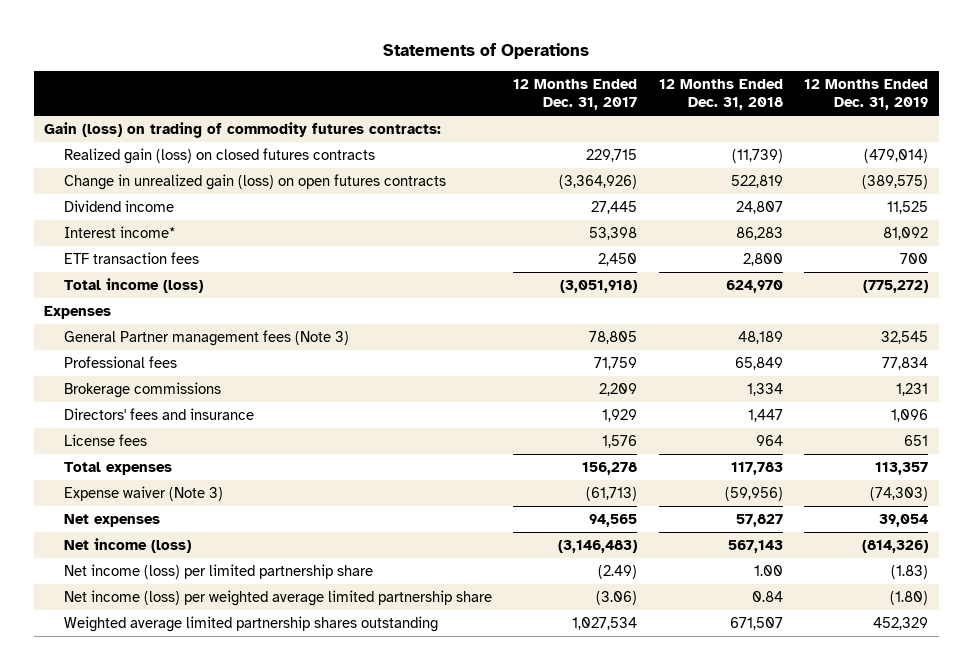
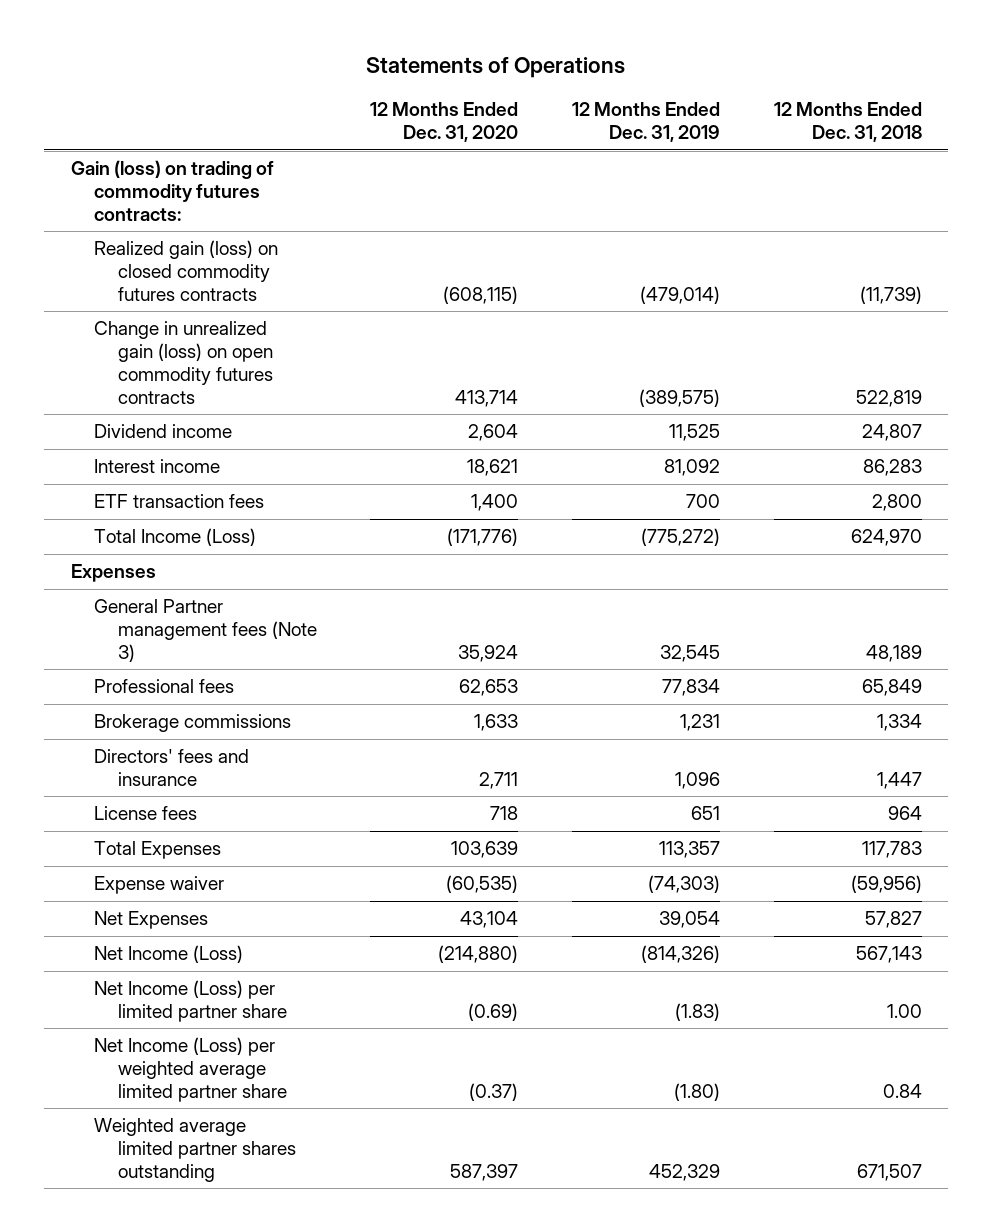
[513,78,638,111] 12 Months Ended Dec. 31, 2017 -> none
none -> [370,102,519,143] 12 Months Ended Dec. 31, 2020
[63,148,375,165] Realized gain (loss) on closed futures contracts -> [94,240,279,301] Realized gain (loss) on closed commodity futures contracts
[63,174,446,191] Change in unrealized gain (loss) on open futures contracts -> [94,321,273,404] Change in unrealized gain (loss) on open commodity futures contracts
[63,226,176,239] Interest income* -> [94,459,221,474] Interest income
[63,278,203,294] Total income (loss) -> [94,528,257,547] Total Income (Loss)
[63,462,172,476] Total expenses -> [94,841,222,860] Total Expenses
[63,486,223,502] Expense waiver (Note 3) -> [94,876,225,895] Expense waiver
[63,514,160,528] Net expenses -> [94,911,209,930] Net Expenses
[63,538,191,554] Net income (loss) -> [94,945,244,964] Net Income (Loss)
[63,564,373,580] Net income (loss) per limited partnership share -> [94,980,287,1023] Net Income (Loss) per limited partner share
[63,590,492,607] Net income (loss) per weighted average limited partnership share -> [94,1037,287,1102] Net Income (Loss) per weighted average limited partner share
[63,616,438,633] Weighted average limited partnership shares outstanding -> [94,1118,296,1182] Weighted average limited partner shares outstanding

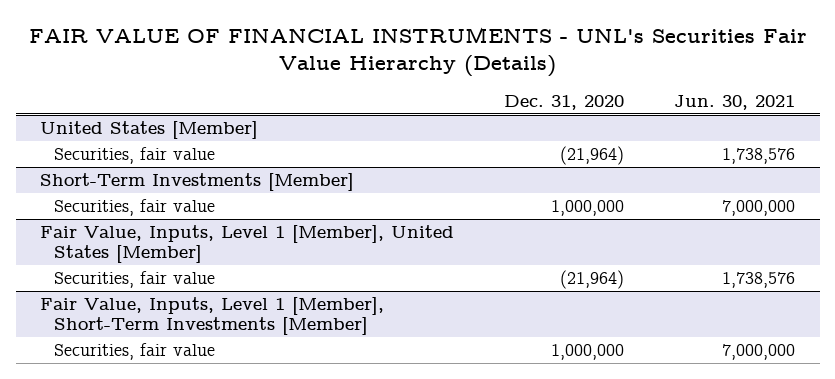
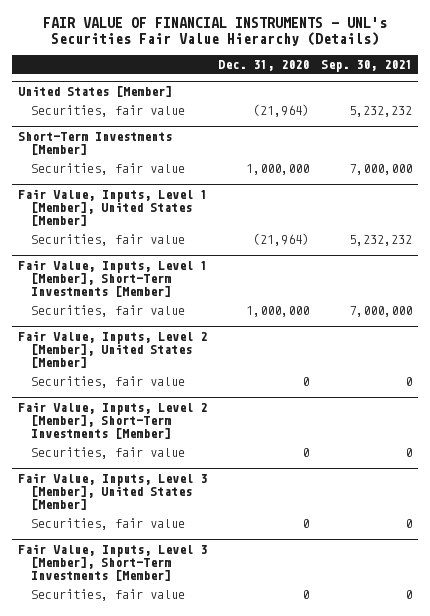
[673,95,795,111] Jun. 30, 2021 -> none
none -> [320,59,412,72] Sep. 30, 2021
none -> [17,330,207,369] Fair Value, Inputs, Level 2 [Member], United States [Member]
none -> [31,376,186,389] Securities, fair value
none -> [17,401,207,440] Fair Value, Inputs, Level 2 [Member], Short-Term Investments [Member]
none -> [31,447,186,460] Securities, fair value
none -> [17,472,207,511] Fair Value, Inputs, Level 3 [Member], United States [Member]
none -> [31,518,186,531] Securities, fair value
none -> [17,543,207,582] Fair Value, Inputs, Level 3 [Member], Short-Term Investments [Member]
none -> [31,589,186,602] Securities, fair value

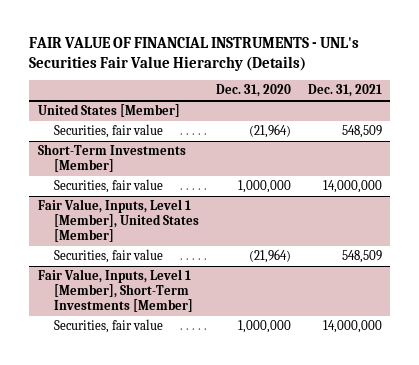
[320,59,412,72] Sep. 30, 2021 -> none
none -> [307,84,382,98] Dec. 31, 2021
[17,330,207,369] Fair Value, Inputs, Level 2 [Member], United States [Member] -> none
[31,376,186,389] Securities, fair value -> none
[17,401,207,440] Fair Value, Inputs, Level 2 [Member], Short-Term Investments [Member] -> none
[31,447,186,460] Securities, fair value -> none
[17,472,207,511] Fair Value, Inputs, Level 3 [Member], United States [Member] -> none
[31,518,186,531] Securities, fair value -> none
[17,543,207,582] Fair Value, Inputs, Level 3 [Member], Short-Term Investments [Member] -> none
[31,589,186,602] Securities, fair value -> none

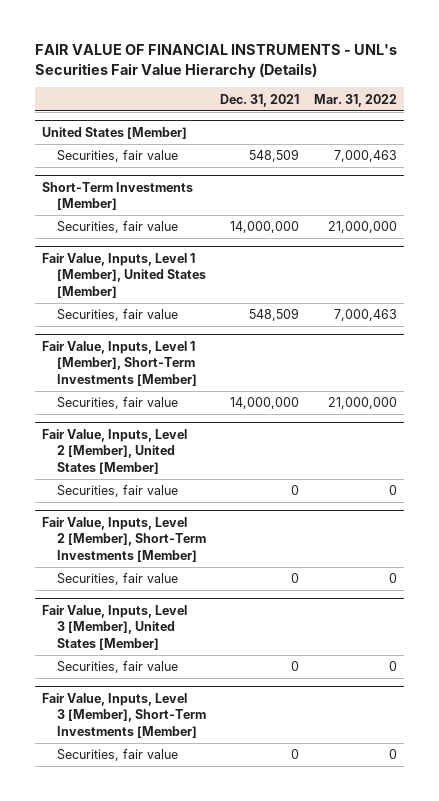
[215,84,291,98] Dec. 31, 2020 -> none
none -> [313,93,397,107] Mar. 31, 2022
none -> [42,428,188,474] Fair Value, Inputs, Level 2 [Member], United States [Member]
none -> [56,485,178,498] Securities, fair value
none -> [42,516,206,562] Fair Value, Inputs, Level 2 [Member], Short-Term Investments [Member]
none -> [56,573,178,586] Securities, fair value
none -> [42,604,188,650] Fair Value, Inputs, Level 3 [Member], United States [Member]
none -> [56,661,178,674] Securities, fair value
none -> [42,692,206,738] Fair Value, Inputs, Level 3 [Member], Short-Term Investments [Member]
none -> [56,749,178,762] Securities, fair value

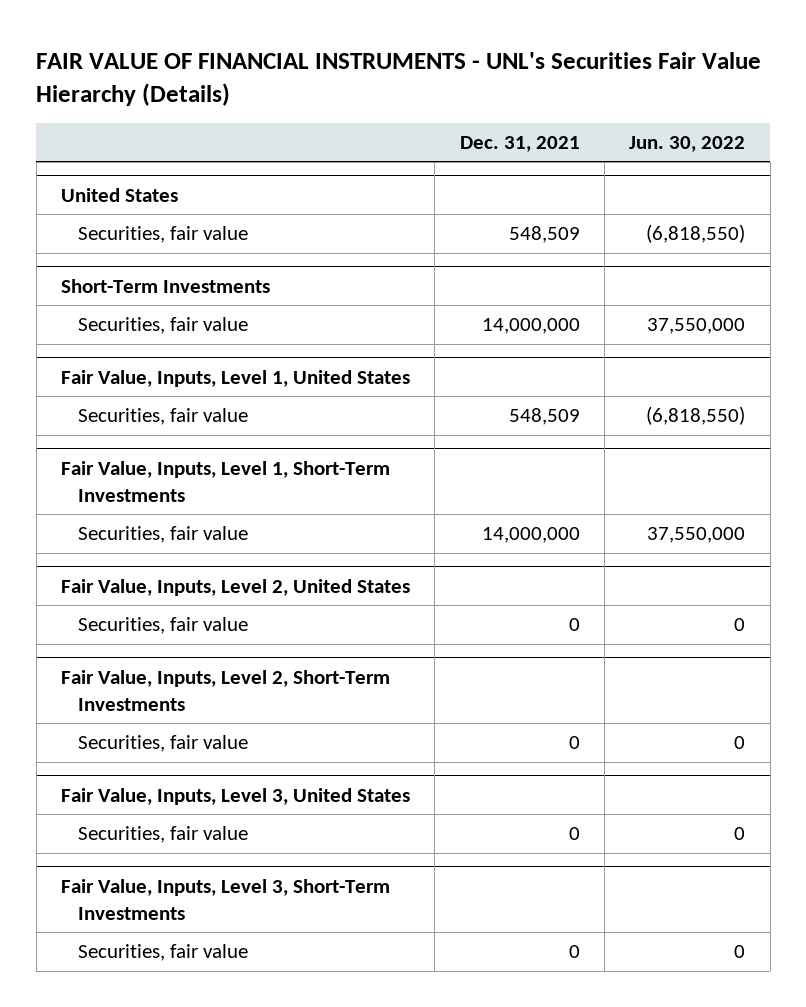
[313,93,397,107] Mar. 31, 2022 -> none
none -> [629,135,746,152] Jun. 30, 2022
[42,126,188,139] United States [Member] -> [60,187,178,202] United States
[42,181,194,211] Short-Term Investments [Member] -> [60,278,270,293] Short-Term Investments
[42,252,206,298] Fair Value, Inputs, Level 1 [Member], United States [Member] -> [60,369,410,387] Fair Value, Inputs, Level 1, United States
[42,340,197,386] Fair Value, Inputs, Level 1 [Member], Short-Term Investments [Member] -> [60,460,390,502] Fair Value, Inputs, Level 1, Short-Term Investments
[42,428,188,474] Fair Value, Inputs, Level 2 [Member], United States [Member] -> [60,578,410,596] Fair Value, Inputs, Level 2, United States
[42,516,206,562] Fair Value, Inputs, Level 2 [Member], Short-Term Investments [Member] -> [60,669,390,711] Fair Value, Inputs, Level 2, Short-Term Investments
[42,604,188,650] Fair Value, Inputs, Level 3 [Member], United States [Member] -> [60,787,410,805] Fair Value, Inputs, Level 3, United States
[42,692,206,738] Fair Value, Inputs, Level 3 [Member], Short-Term Investments [Member] -> [60,878,390,920] Fair Value, Inputs, Level 3, Short-Term Investments

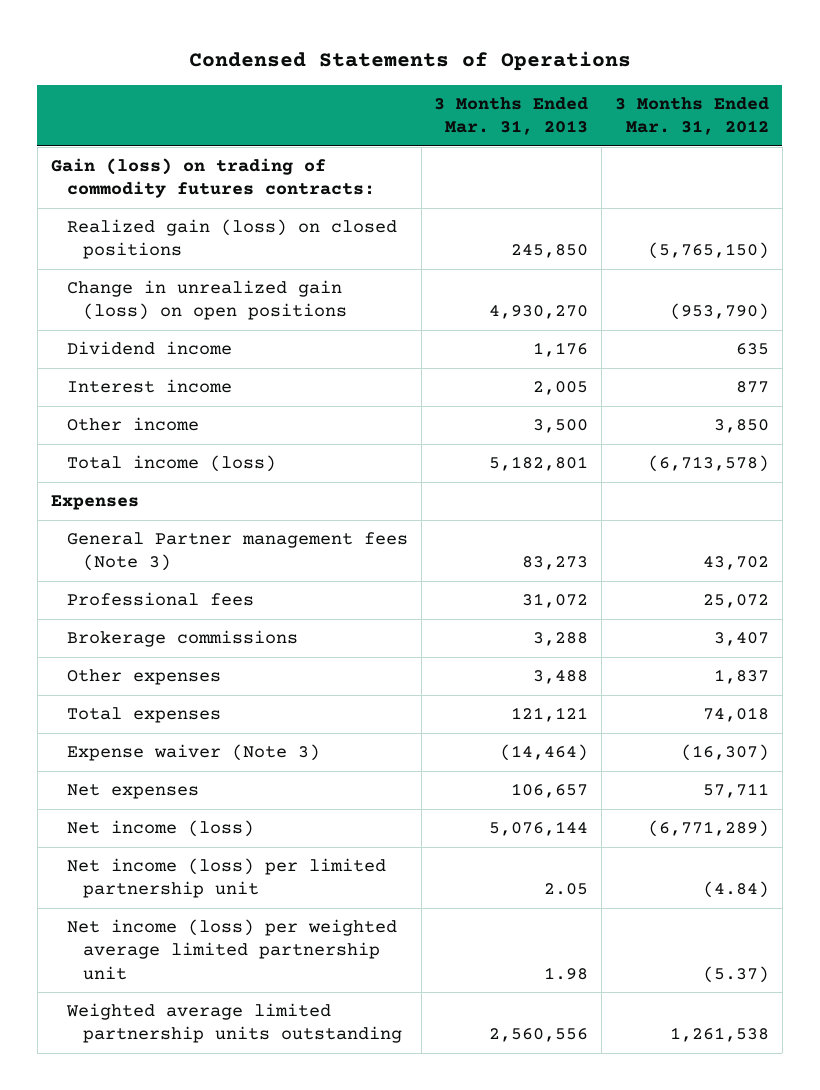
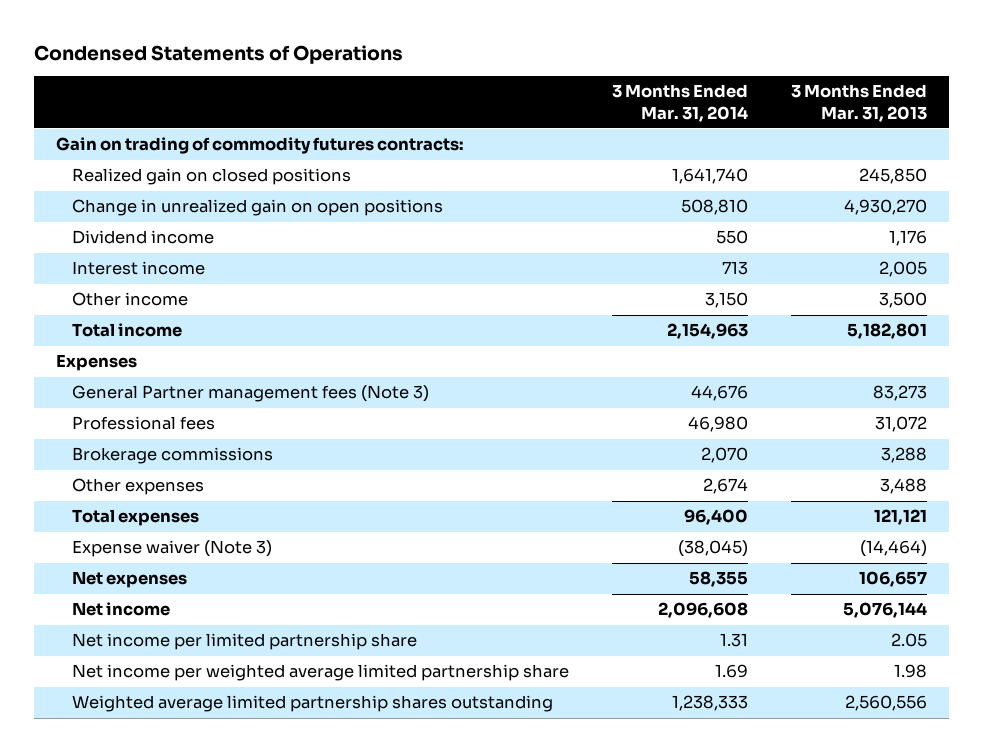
[615,96,770,136] 3 Months Ended Mar. 31, 2012 -> none
none -> [611,84,748,122] 3 Months Ended Mar. 31, 2014
[50,158,375,199] Gain (loss) on trading of commodity futures contracts: -> [55,137,464,155] Gain on trading of commodity futures contracts:
[66,219,397,260] Realized gain (loss) on closed positions -> [71,168,351,186] Realized gain on closed positions
[66,280,347,321] Change in unrealized gain (loss) on open positions -> [71,199,443,217] Change in unrealized gain on open positions
[66,455,276,473] Total income (loss) -> [71,323,182,338] Total income
[66,820,254,838] Net income (loss) -> [71,602,170,617] Net income
[66,858,386,899] Net income (loss) per limited partnership unit -> [71,633,417,651] Net income per limited partnership share
[66,919,397,980] Net income (loss) per weighted average limited partnership unit -> [71,664,569,682] Net income per weighted average limited partnership share
[65,1003,402,1044] Weighted average limited partnership units outstanding -> [71,695,553,713] Weighted average limited partnership shares outstanding

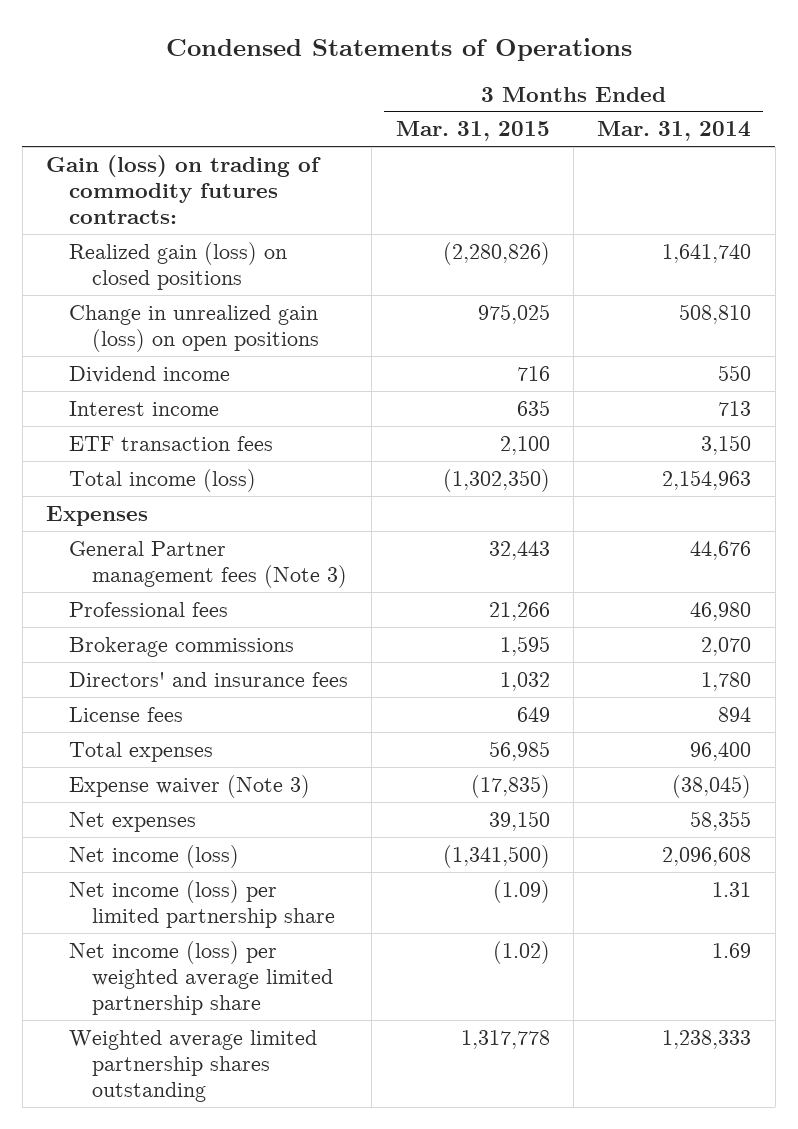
[791,84,928,122] 3 Months Ended Mar. 31, 2013 -> none
none -> [395,121,550,142] Mar. 31, 2015
[55,137,464,155] Gain on trading of commodity futures contracts: -> [46,154,322,225] Gain (loss) on trading of commodity futures contracts:
[71,168,351,186] Realized gain on closed positions -> [68,241,287,290] Realized gain (loss) on closed positions
[71,199,443,217] Change in unrealized gain on open positions -> [68,304,319,352] Change in unrealized gain (loss) on open positions
[71,292,188,307] Other income -> [68,435,273,451] ETF transaction fees
[71,323,182,338] Total income -> [68,468,256,492] Total income (loss)
[71,478,204,496] Other expenses -> none
none -> [68,671,348,687] Directors' and insurance fees
none -> [68,706,183,722] License fees
[71,602,170,617] Net income -> [68,844,239,868] Net income (loss)
[71,633,417,651] Net income per limited partnership share -> [68,879,335,928] Net income (loss) per limited partnership share
[71,664,569,682] Net income per weighted average limited partnership share -> [68,940,333,1016] Net income (loss) per weighted average limited partnership share

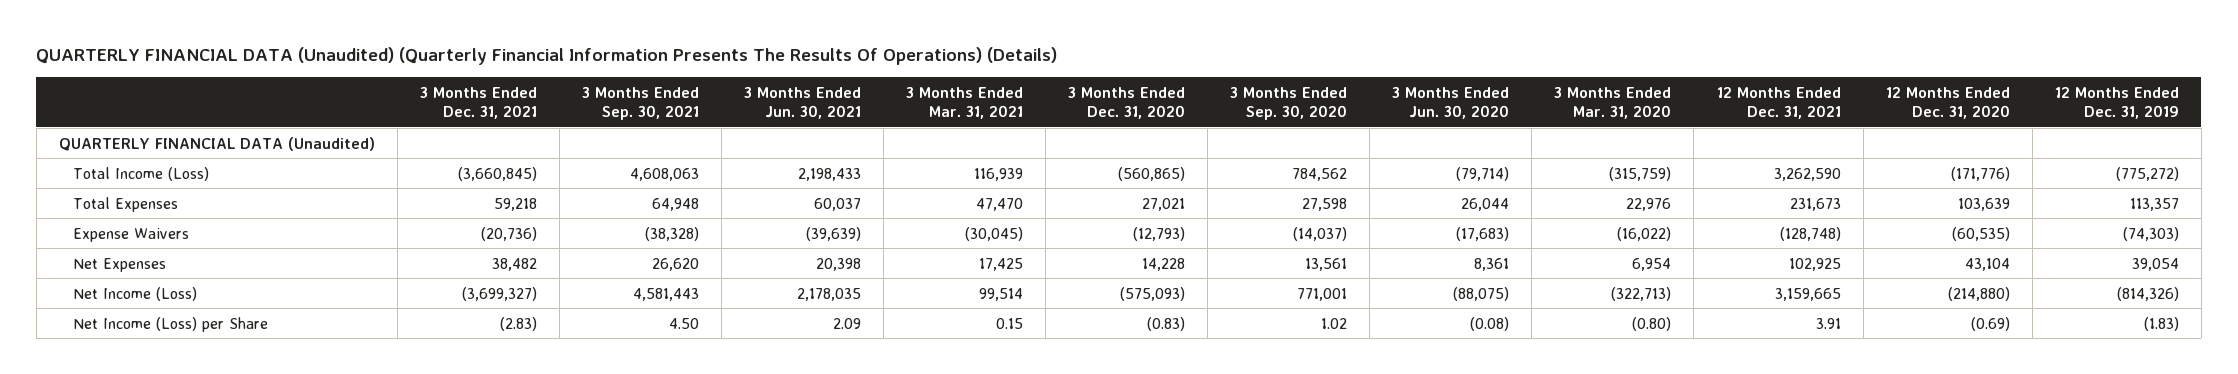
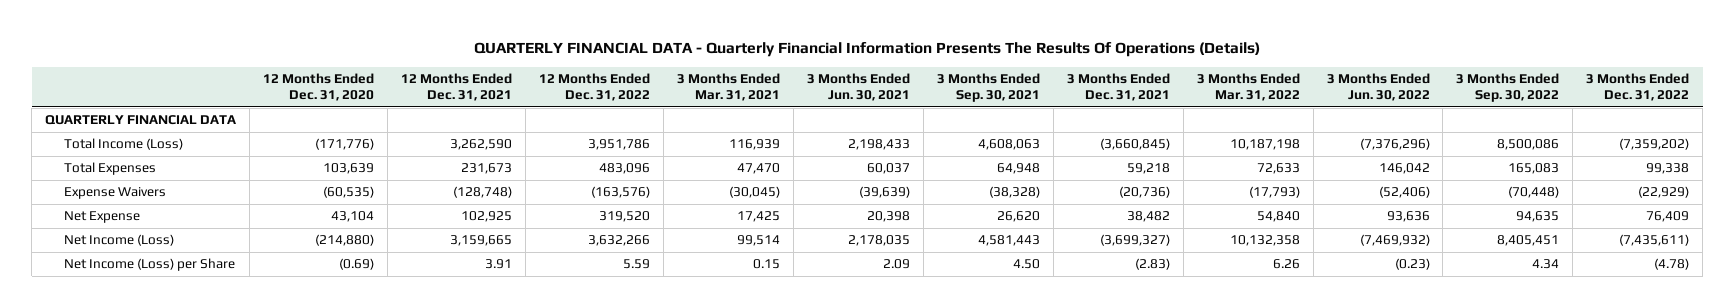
[36,47,1058,66] QUARTERLY FINANCIAL DATA (Unaudited) (Quarterly Financial Information Presents The Results Of Operations) (Details) -> [474,41,1261,57] QUARTERLY FINANCIAL DATA - Quarterly Financial Information Presents The Results Of Operations (Details)
[1068,87,1186,119] 3 Months Ended Dec. 31, 2020 -> none
[1230,87,1348,120] 3 Months Ended Sep. 30, 2020 -> none
[1392,87,1510,119] 3 Months Ended Jun. 30, 2020 -> none
[1554,87,1672,119] 3 Months Ended Mar. 31, 2020 -> none
[2054,87,2179,119] 12 Months Ended Dec. 31, 2019 -> none
none -> [539,72,651,102] 12 Months Ended Dec. 31, 2022
none -> [1196,72,1300,102] 3 Months Ended Mar. 31, 2022
none -> [1326,72,1430,102] 3 Months Ended Jun. 30, 2022
none -> [1456,72,1560,103] 3 Months Ended Sep. 30, 2022
none -> [1586,72,1690,102] 3 Months Ended Dec. 31, 2022
[58,136,375,151] QUARTERLY FINANCIAL DATA (Unaudited) -> [45,115,237,126] QUARTERLY FINANCIAL DATA
[72,257,166,272] Net Expenses -> [64,211,141,224] Net Expense

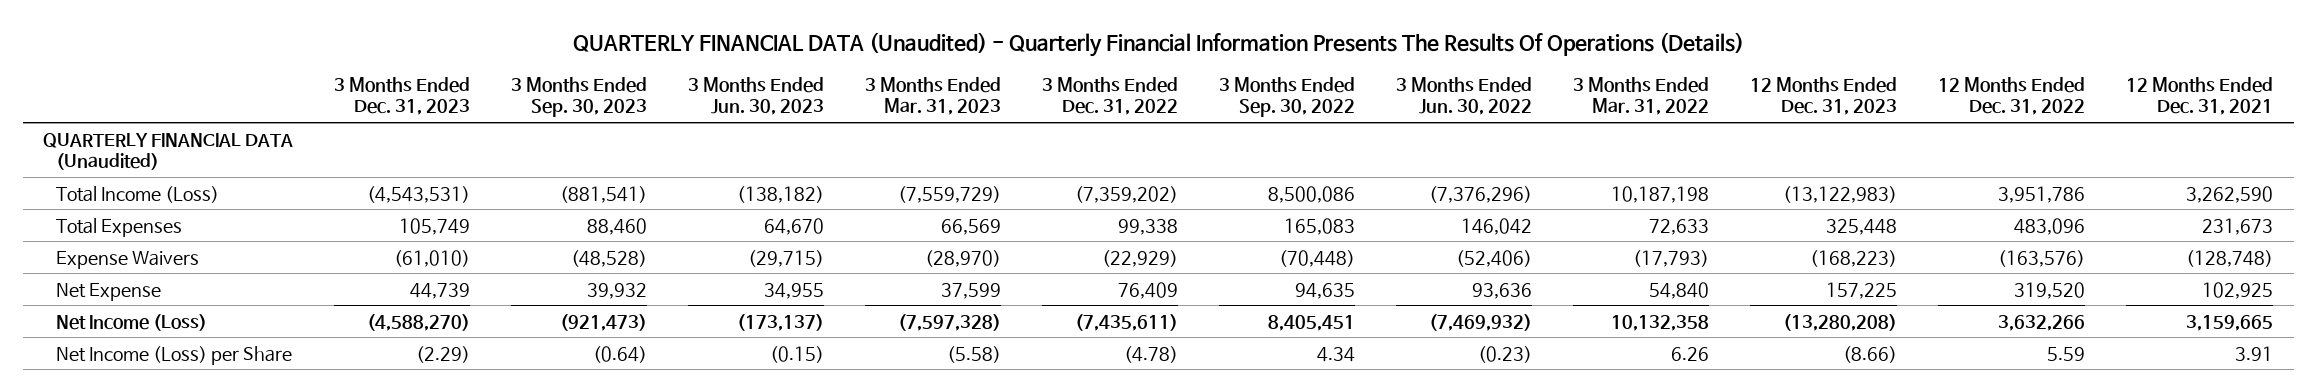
[474,41,1261,57] QUARTERLY FINANCIAL DATA - Quarterly Financial Information Presents The Results Of Operations (Details) -> [573,32,1745,58] QUARTERLY FINANCIAL DATA (Unaudited) - Quarterly Financial Information Presents The Results Of Operations (Details)
[263,72,375,102] 12 Months Ended Dec. 31, 2020 -> none
[676,72,780,102] 3 Months Ended Mar. 31, 2021 -> none
[806,72,910,102] 3 Months Ended Jun. 30, 2021 -> none
[936,72,1040,103] 3 Months Ended Sep. 30, 2021 -> none
[1066,72,1170,102] 3 Months Ended Dec. 31, 2021 -> none
none -> [334,76,471,116] 3 Months Ended Dec. 31, 2023
none -> [511,76,648,118] 3 Months Ended Sep. 30, 2023
none -> [688,76,825,116] 3 Months Ended Jun. 30, 2023
none -> [865,76,1002,116] 3 Months Ended Mar. 31, 2023
none -> [1750,76,1898,116] 12 Months Ended Dec. 31, 2023
[45,115,237,126] QUARTERLY FINANCIAL DATA -> [43,132,294,170] QUARTERLY FINANCIAL DATA (Unaudited)

